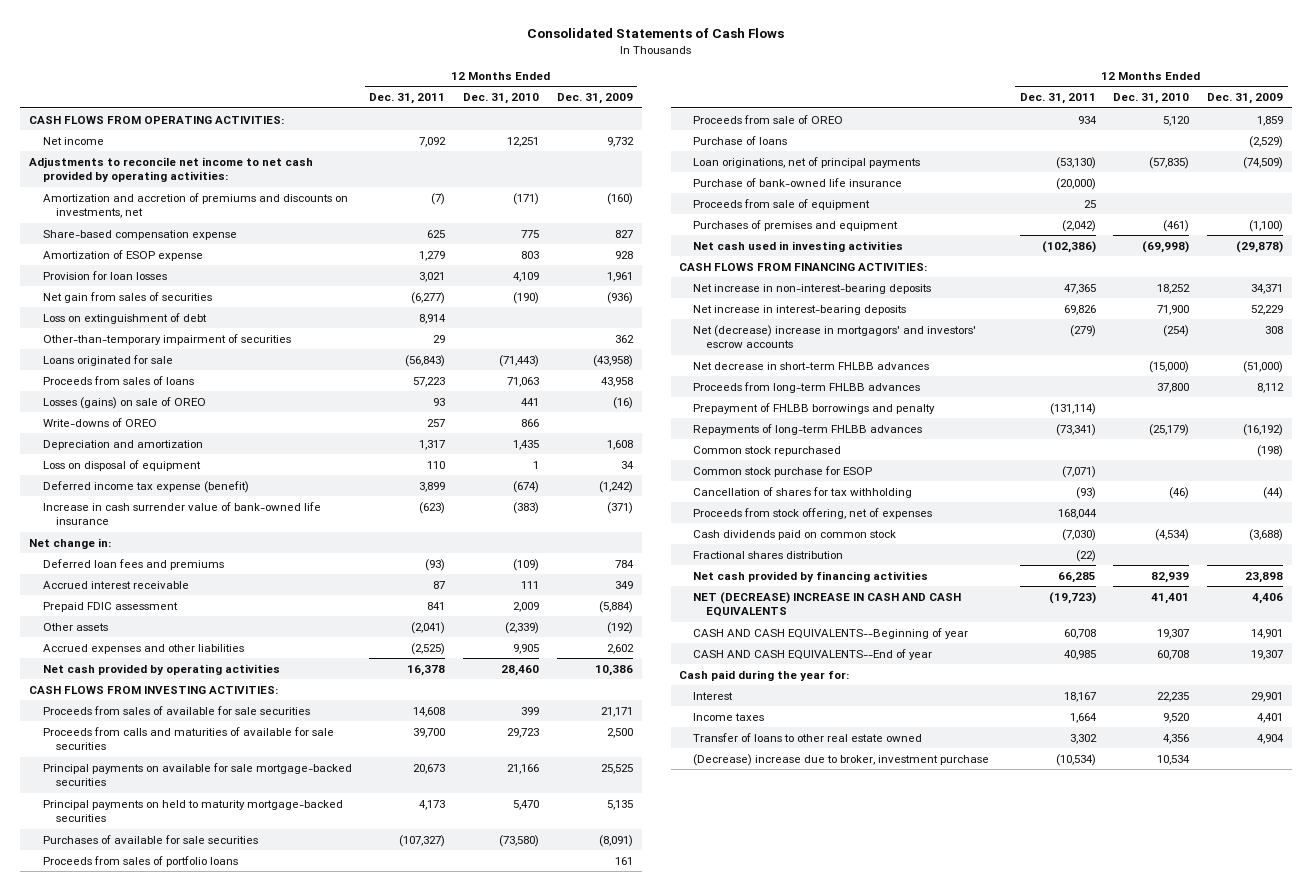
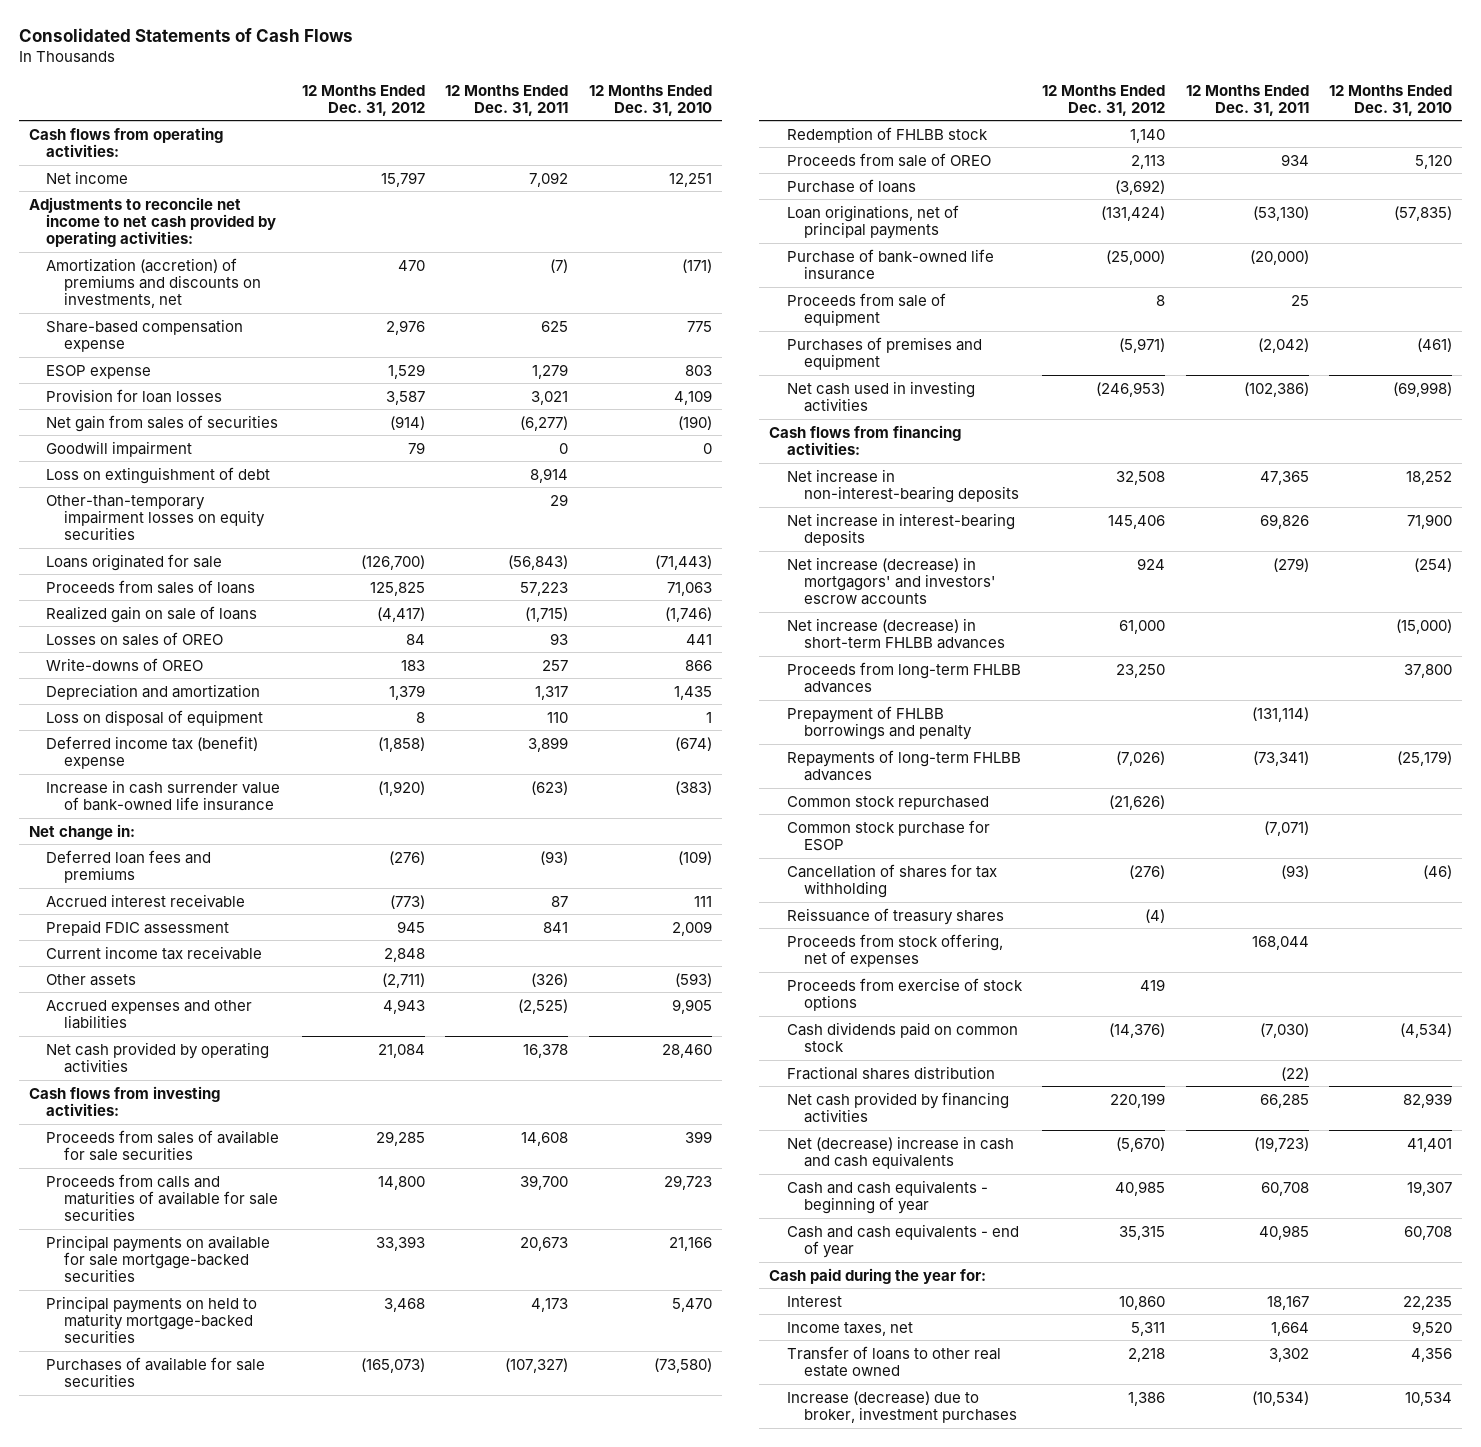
[556,93,633,105] Dec. 31, 2009 -> none
none -> [301,84,425,116] 12 Months Ended Dec. 31, 2012
[29,115,285,124] CASH FLOWS FROM OPERATING ACTIVITIES: -> [29,126,224,157] Cash flows from operating activities:
[42,192,348,219] Amortization and accretion of premiums and discounts on investments, net -> [46,257,261,309] Amortization (accretion) of premiums and discounts on investments, net
[42,249,203,261] Amortization of ESOP expense -> [46,364,152,379] ESOP expense
none -> [46,440,193,457] Goodwill impairment
[42,333,291,345] Other-than-temporary impairment of securities -> [46,494,265,541] Other-than-temporary impairment losses on equity securities
none -> [46,605,258,623] Realized gain on sale of loans
[42,396,206,409] Losses (gains) on sale of OREO -> [46,631,224,646] Losses on sales of OREO
[42,480,249,493] Deferred income tax expense (benefit) -> [46,735,259,769] Deferred income tax (benefit) expense
none -> [46,945,263,960] Current income tax receivable
[411,621,446,634] (2,041) -> [531,972,569,987] (326)
[505,621,540,634] (2,339) -> [674,972,712,987] (593)
[29,685,279,694] CASH FLOWS FROM INVESTING ACTIVITIES: -> [29,1085,221,1116] Cash flows from investing activities:
[42,855,238,867] Proceeds from sales of portfolio loans -> none
none -> [786,126,988,143] Redemption of FHLBB stock
[679,262,928,271] CASH FLOWS FROM FINANCING ACTIVITIES: -> [769,424,962,455] Cash flows from financing activities:
[692,324,976,349] Net (decrease) increase in mortgagors' and investors' escrow accounts -> [786,556,996,606] Net increase (decrease) in mortgagors' and investors' escrow accounts
[692,361,929,370] Net decrease in short-term FHLBB advances -> [786,617,1005,649] Net increase (decrease) in short-term FHLBB advances
none -> [786,907,1004,925] Reissuance of treasury shares
none -> [786,977,1023,1011] Proceeds from exercise of stock options
[692,591,961,618] NET (DECREASE) INCREASE IN CASH AND CASH EQUIVALENTS -> [786,1135,1014,1169] Net (decrease) increase in cash and cash equivalents
[692,627,968,639] CASH AND CASH EQUIVALENTS--Beginning of year -> [786,1179,988,1214] Cash and cash equivalents - beginning of year
[692,648,932,660] CASH AND CASH EQUIVALENTS--End of year -> [786,1223,1019,1258] Cash and cash equivalents - end of year
[692,712,764,721] Income taxes -> [786,1321,913,1336] Income taxes, net
[692,753,989,766] (Decrease) increase due to broker, investment purchase -> [786,1390,1017,1423] Increase (decrease) due to broker, investment purchases

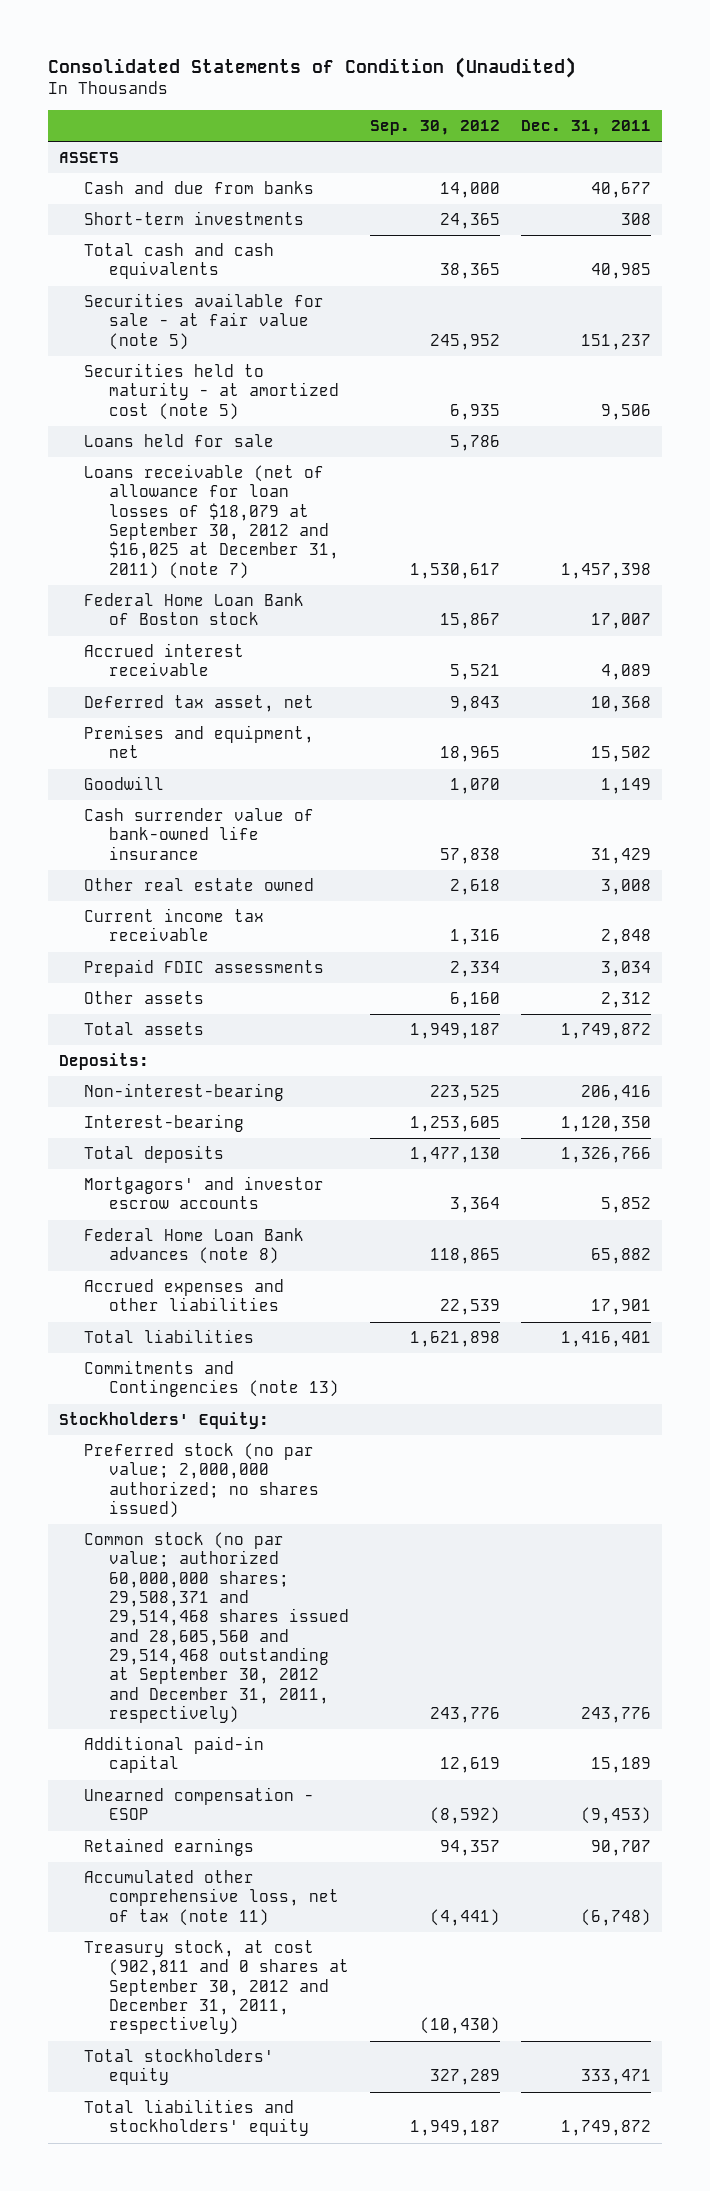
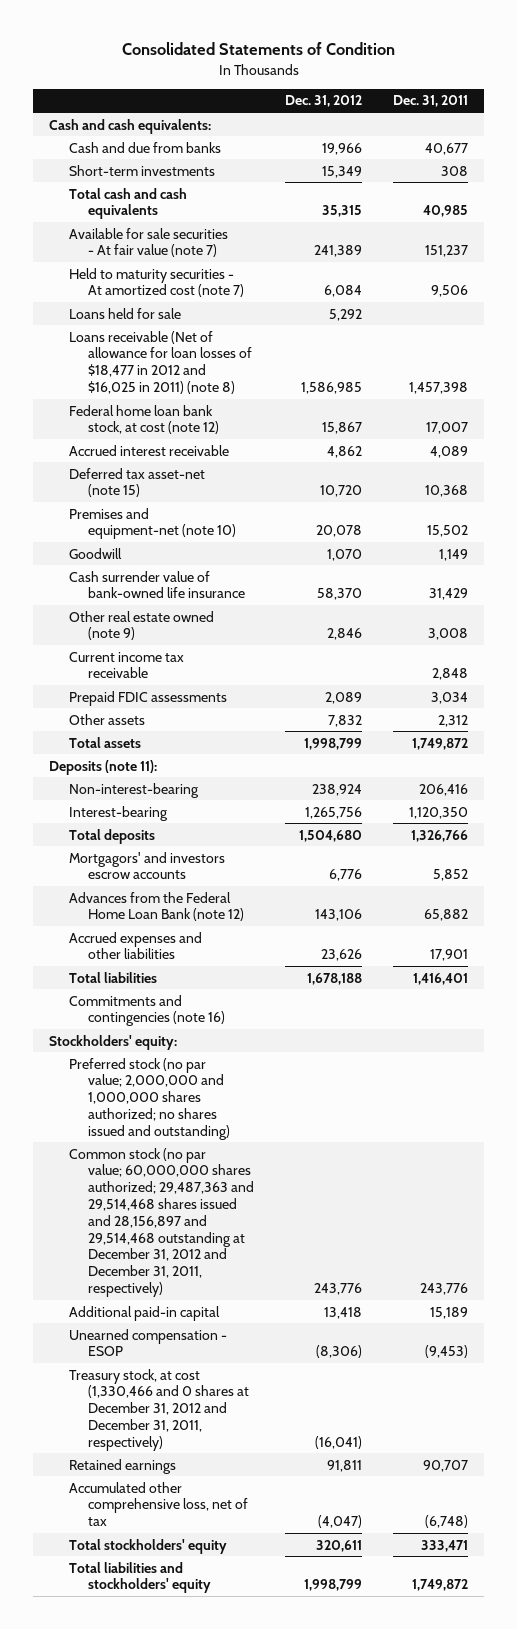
[48,56,577,78] Consolidated Statements of Condition (Unaudited) -> [121,42,395,56] Consolidated Statements of Condition
[369,120,500,136] Sep. 30, 2012 -> none
none -> [285,95,363,108] Dec. 31, 2012
[58,152,119,164] ASSETS -> none
none -> [48,118,211,134] Cash and cash equivalents:
[83,293,324,350] Securities available for sale - at fair value (note 5) -> [68,227,228,258] Available for sale securities - At fair value (note 7)
[83,363,339,420] Securities held to maturity - at amortized cost (note 5) -> [68,267,245,298] Held to maturity securities - At amortized cost (note 7)
[83,464,339,579] Loans receivable (net of allowance for loan losses of $18,079 at September 30, 2012 and $16,025 at December 31, 2011) (note 7) -> [68,330,253,395] Loans receivable (Net of allowance for loan losses of $18,477 in 2012 and $16,025 in 2011) (note 8)
[83,593,304,626] Federal Home Loan Bank of Boston stock -> [68,404,220,435] Federal home loan bank stock, at cost (note 12)
[83,695,314,713] Deferred tax asset, net -> [68,467,205,498] Deferred tax asset-net (note 15)
[83,725,314,759] Premises and equipment, net -> [68,507,237,540] Premises and equipment-net (note 10)
[83,878,314,892] Other real estate owned -> [68,610,214,641] Other real estate owned (note 9)
[58,1053,149,1071] Deposits: -> [48,759,157,775] Deposits (note 11):
[83,1176,324,1210] Mortgagors' and investor escrow accounts -> [68,851,225,880] Mortgagors' and investors escrow accounts
[83,1228,304,1265] Federal Home Loan Bank advances (note 8) -> [68,891,245,922] Advances from the Federal Home Loan Bank (note 12)
[83,1360,339,1398] Commitments and Contingencies (note 13) -> [68,994,226,1027] Commitments and contingencies (note 16)
[58,1412,269,1430] Stockholders' Equity: -> [48,1034,177,1050] Stockholders' equity:
[83,1443,319,1519] Preferred stock (no par value; 2,000,000 authorized; no shares issued) -> [68,1057,231,1140] Preferred stock (no par value; 2,000,000 and 1,000,000 shares authorized; no shares issued and outstanding)
[83,1532,349,1723] Common stock (no par value; authorized 60,000,000 shares; 29,508,371 and 29,514,468 shares issued and 28,605,560 and 29,514,468 outstanding at September 30, 2012 and December 31, 2011, respectively) -> [68,1147,255,1298] Common stock (no par value; 60,000,000 shares authorized; 29,487,363 and 29,514,468 shares issued and 28,156,897 and 29,514,468 outstanding at December 31, 2012 and December 31, 2011, respectively)
none -> [68,1368,250,1451] Treasury stock, at cost (1,330,466 and 0 shares at December 31, 2012 and December 31, 2011, respectively)
[83,1940,349,2035] Treasury stock, at cost (902,811 and 0 shares at September 30, 2012 and December 31, 2011, respectively) -> none
[83,1870,339,1926] Accumulated other comprehensive loss, net of tax (note 11) -> [68,1481,249,1527] Accumulated other comprehensive loss, net of tax

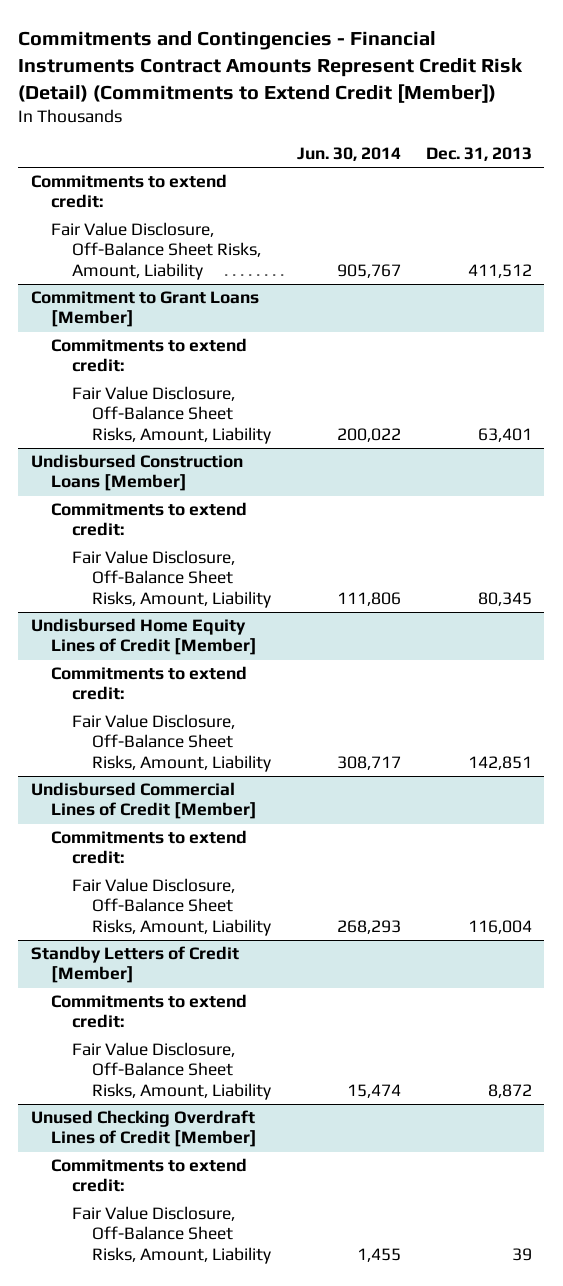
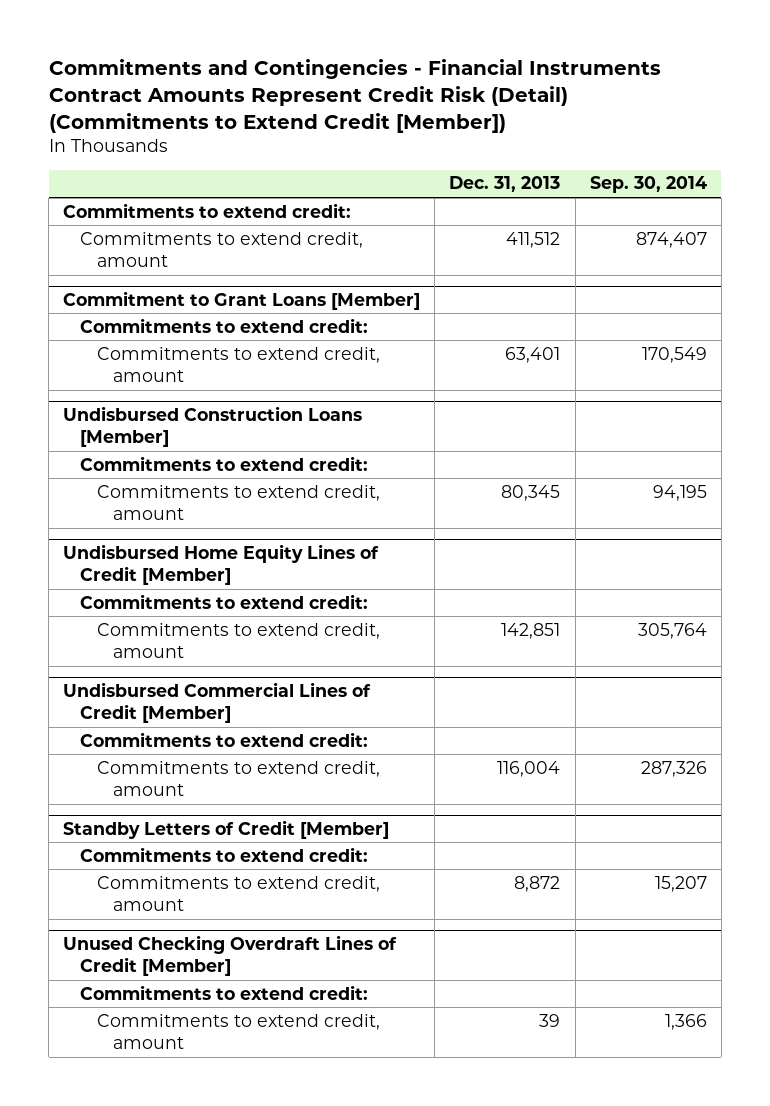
[296,147,401,162] Jun. 30, 2014 -> none
none -> [589,176,707,194] Sep. 30, 2014
[51,222,261,280] Fair Value Disclosure, Off-Balance Sheet Risks, Amount, Liability -> [79,231,363,268] Commitments to extend credit, amount
[71,386,272,444] Fair Value Disclosure, Off-Balance Sheet Risks, Amount, Liability -> [96,346,380,383] Commitments to extend credit, amount
[71,550,272,608] Fair Value Disclosure, Off-Balance Sheet Risks, Amount, Liability -> [96,484,380,521] Commitments to extend credit, amount
[71,714,272,772] Fair Value Disclosure, Off-Balance Sheet Risks, Amount, Liability -> [96,622,380,659] Commitments to extend credit, amount
[71,878,272,936] Fair Value Disclosure, Off-Balance Sheet Risks, Amount, Liability -> [96,760,380,797] Commitments to extend credit, amount
[71,1042,272,1100] Fair Value Disclosure, Off-Balance Sheet Risks, Amount, Liability -> [96,875,380,912] Commitments to extend credit, amount
[71,1206,272,1264] Fair Value Disclosure, Off-Balance Sheet Risks, Amount, Liability -> [96,1013,380,1050] Commitments to extend credit, amount

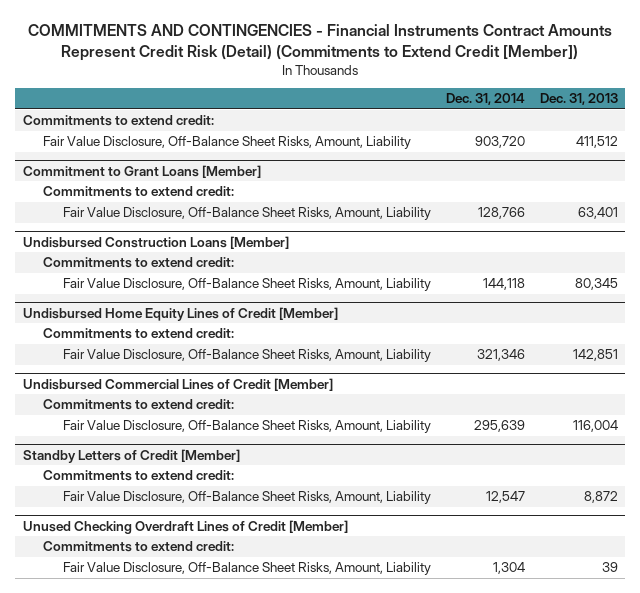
[48,59,661,134] Commitments and Contingencies - Financial Instruments Contract Amounts Represent Credit Risk (Detail) (Commitments to Extend Credit [Member]) -> [28,23,613,61] COMMITMENTS AND CONTINGENCIES - Financial Instruments Contract Amounts Represent Credit Risk (Detail) (Commitments to Extend Credit [Member])
[589,176,707,194] Sep. 30, 2014 -> none
none -> [445,93,525,106] Dec. 31, 2014
[79,231,363,268] Commitments to extend credit, amount -> [43,136,412,150] Fair Value Disclosure, Off-Balance Sheet Risks, Amount, Liability
[96,346,380,383] Commitments to extend credit, amount -> [63,207,432,221] Fair Value Disclosure, Off-Balance Sheet Risks, Amount, Liability
[96,484,380,521] Commitments to extend credit, amount -> [63,278,432,292] Fair Value Disclosure, Off-Balance Sheet Risks, Amount, Liability
[96,622,380,659] Commitments to extend credit, amount -> [63,349,432,363] Fair Value Disclosure, Off-Balance Sheet Risks, Amount, Liability
[96,760,380,797] Commitments to extend credit, amount -> [63,420,432,434] Fair Value Disclosure, Off-Balance Sheet Risks, Amount, Liability
[96,875,380,912] Commitments to extend credit, amount -> [63,491,432,505] Fair Value Disclosure, Off-Balance Sheet Risks, Amount, Liability
[96,1013,380,1050] Commitments to extend credit, amount -> [63,562,432,576] Fair Value Disclosure, Off-Balance Sheet Risks, Amount, Liability

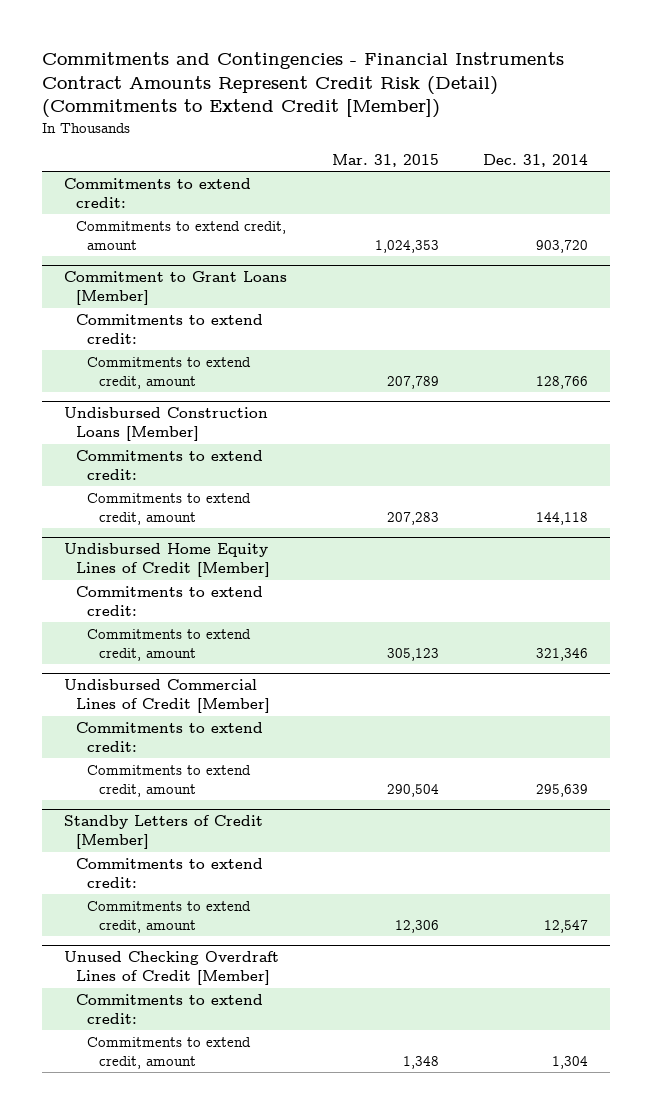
[28,23,613,61] COMMITMENTS AND CONTINGENCIES - Financial Instruments Contract Amounts Represent Credit Risk (Detail) (Commitments to Extend Credit [Member]) -> [41,52,564,119] Commitments and Contingencies - Financial Instruments Contract Amounts Represent Credit Risk (Detail) (Commitments to Extend Credit [Member])
[539,93,618,106] Dec. 31, 2013 -> none
none -> [331,153,439,167] Mar. 31, 2015
[43,136,412,150] Fair Value Disclosure, Off-Balance Sheet Risks, Amount, Liability -> [75,220,286,250] Commitments to extend credit, amount
[63,207,432,221] Fair Value Disclosure, Off-Balance Sheet Risks, Amount, Liability -> [87,356,252,389] Commitments to extend credit, amount
[63,278,432,292] Fair Value Disclosure, Off-Balance Sheet Risks, Amount, Liability -> [87,492,252,525] Commitments to extend credit, amount
[63,349,432,363] Fair Value Disclosure, Off-Balance Sheet Risks, Amount, Liability -> [87,628,252,661] Commitments to extend credit, amount
[63,420,432,434] Fair Value Disclosure, Off-Balance Sheet Risks, Amount, Liability -> [87,764,252,797] Commitments to extend credit, amount
[63,491,432,505] Fair Value Disclosure, Off-Balance Sheet Risks, Amount, Liability -> [87,900,252,933] Commitments to extend credit, amount
[63,562,432,576] Fair Value Disclosure, Off-Balance Sheet Risks, Amount, Liability -> [87,1036,252,1069] Commitments to extend credit, amount

